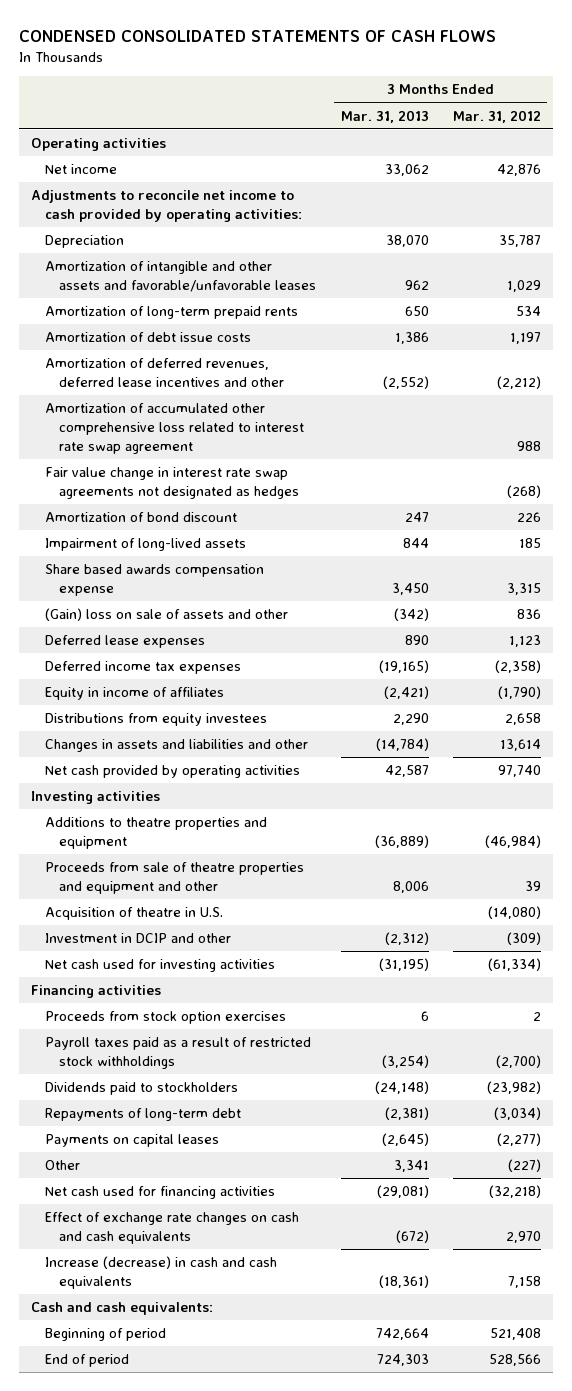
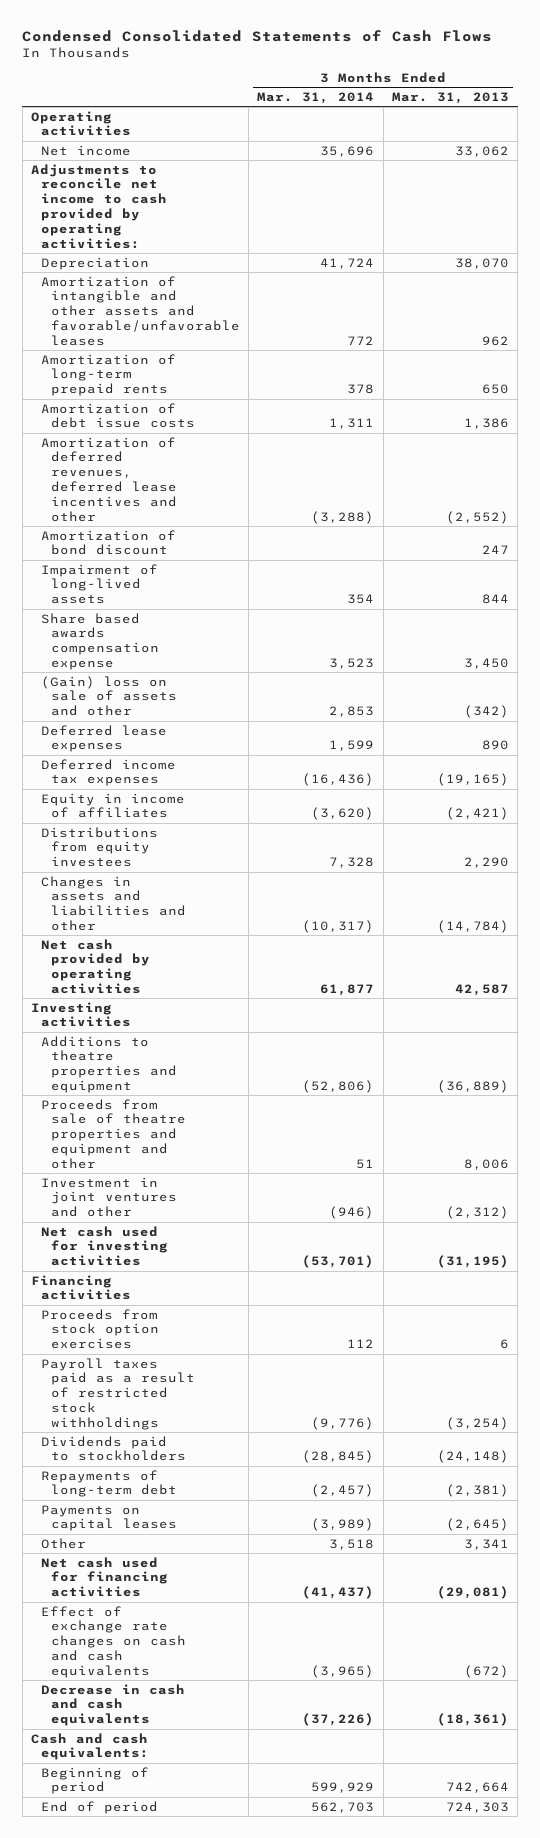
[18,29,496,42] CONDENSED CONSOLIDATED STATEMENTS OF CASH FLOWS -> [22,29,493,42] Condensed Consolidated Statements of Cash Flows
[453,109,542,123] Mar. 31, 2012 -> none
none -> [257,91,375,104] Mar. 31, 2014
[45,403,304,454] Amortization of accumulated other comprehensive loss related to interest rate swap agreement -> none
[45,467,299,500] Fair value change in interest rate swap agreements not designated as hedges -> none
[45,907,224,921] Acquisition of theatre in U.S. -> none
[45,933,232,944] Investment in DCIP and other -> [40,1176,177,1218] Investment in joint ventures and other
[45,1256,278,1290] Increase (decrease) in cash and cash equivalents -> [40,1683,185,1727] Decrease in cash and cash equivalents

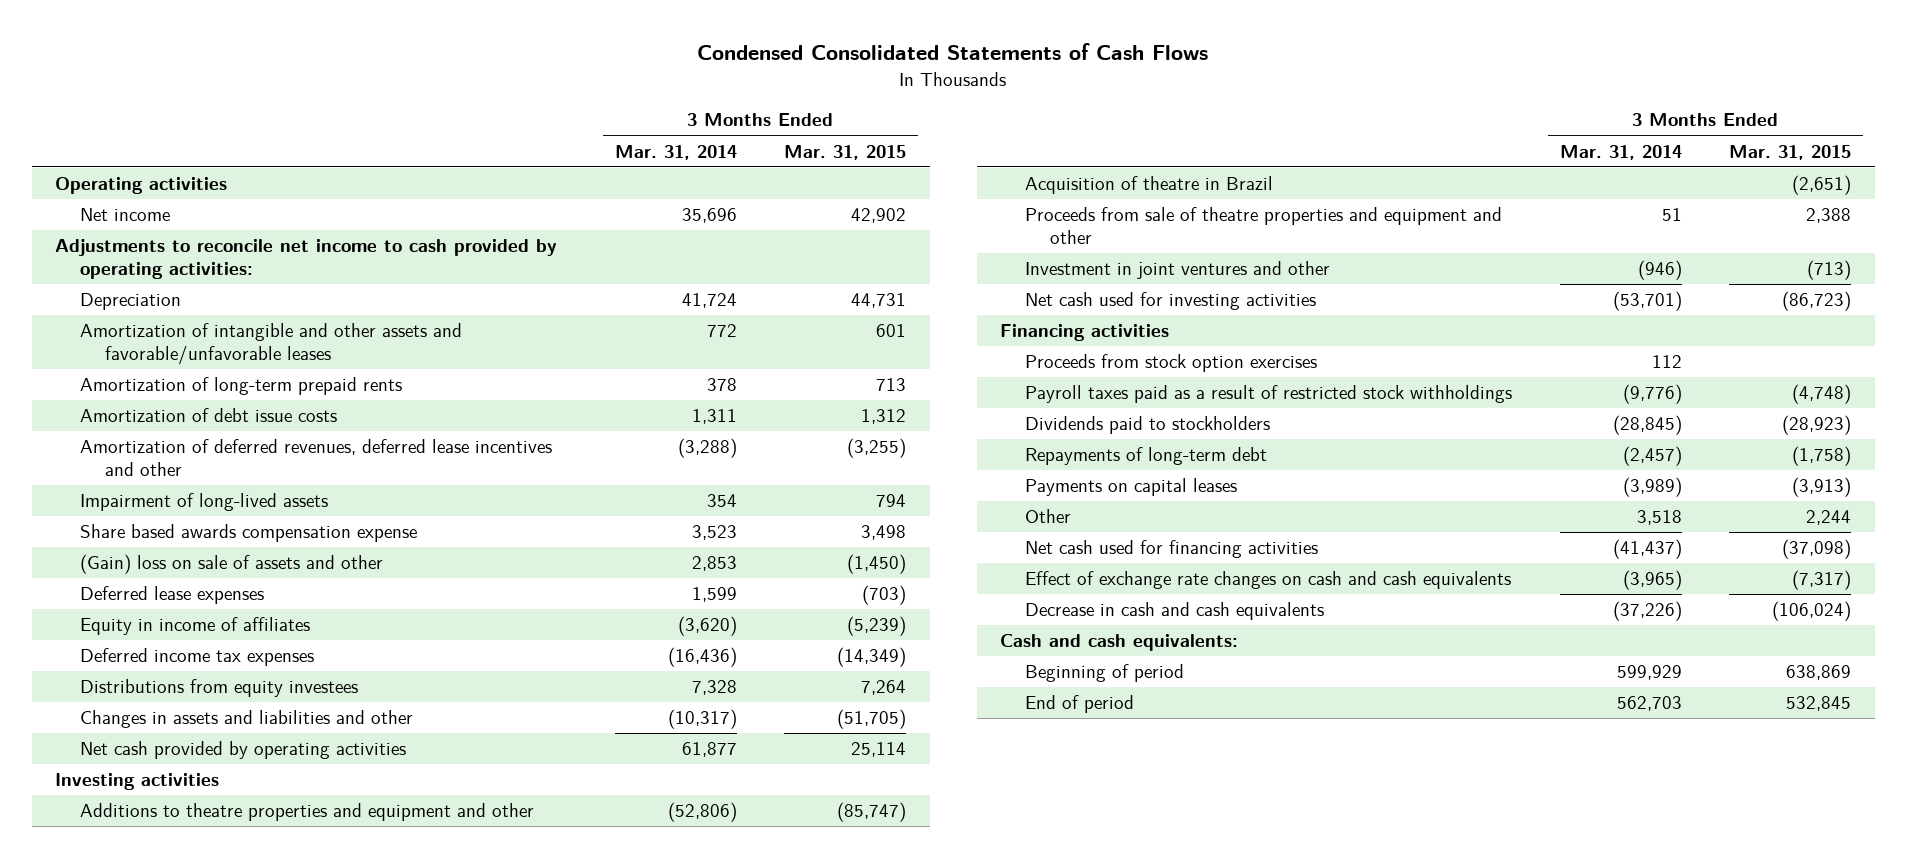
[391,91,509,104] Mar. 31, 2013 -> none
none -> [784,144,907,160] Mar. 31, 2015
[40,529,176,556] Amortization of bond discount -> none
[40,758,176,787] Deferred income tax expenses -> [80,648,315,667] Deferred income tax expenses
[40,1035,177,1094] Additions to theatre properties and equipment -> [80,803,535,822] Additions to theatre properties and equipment and other
none -> [1025,176,1274,195] Acquisition of theatre in Brazil

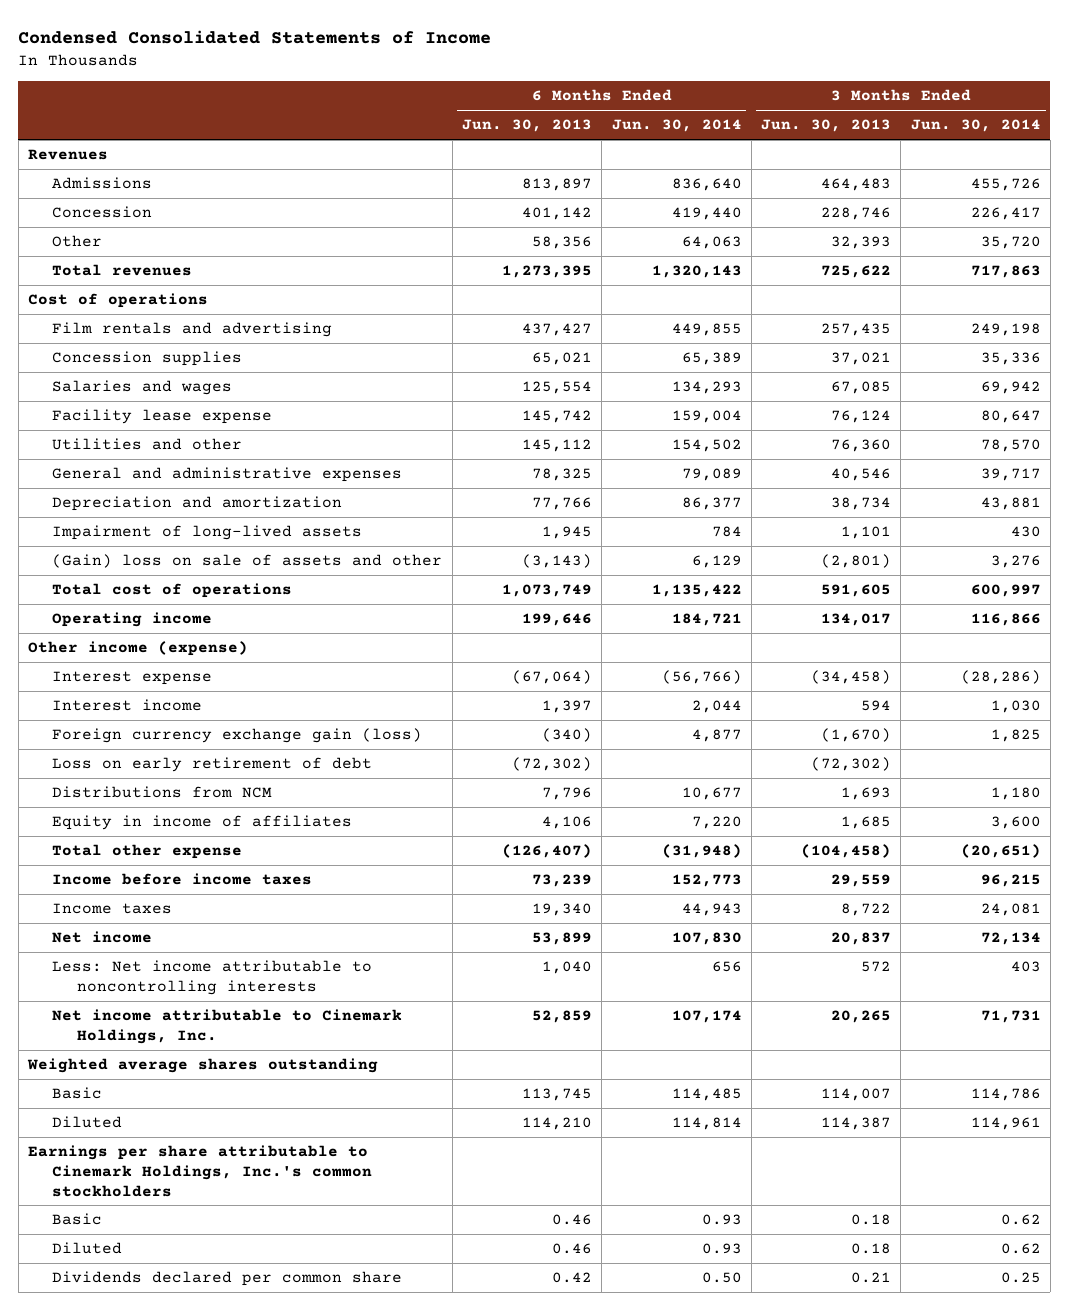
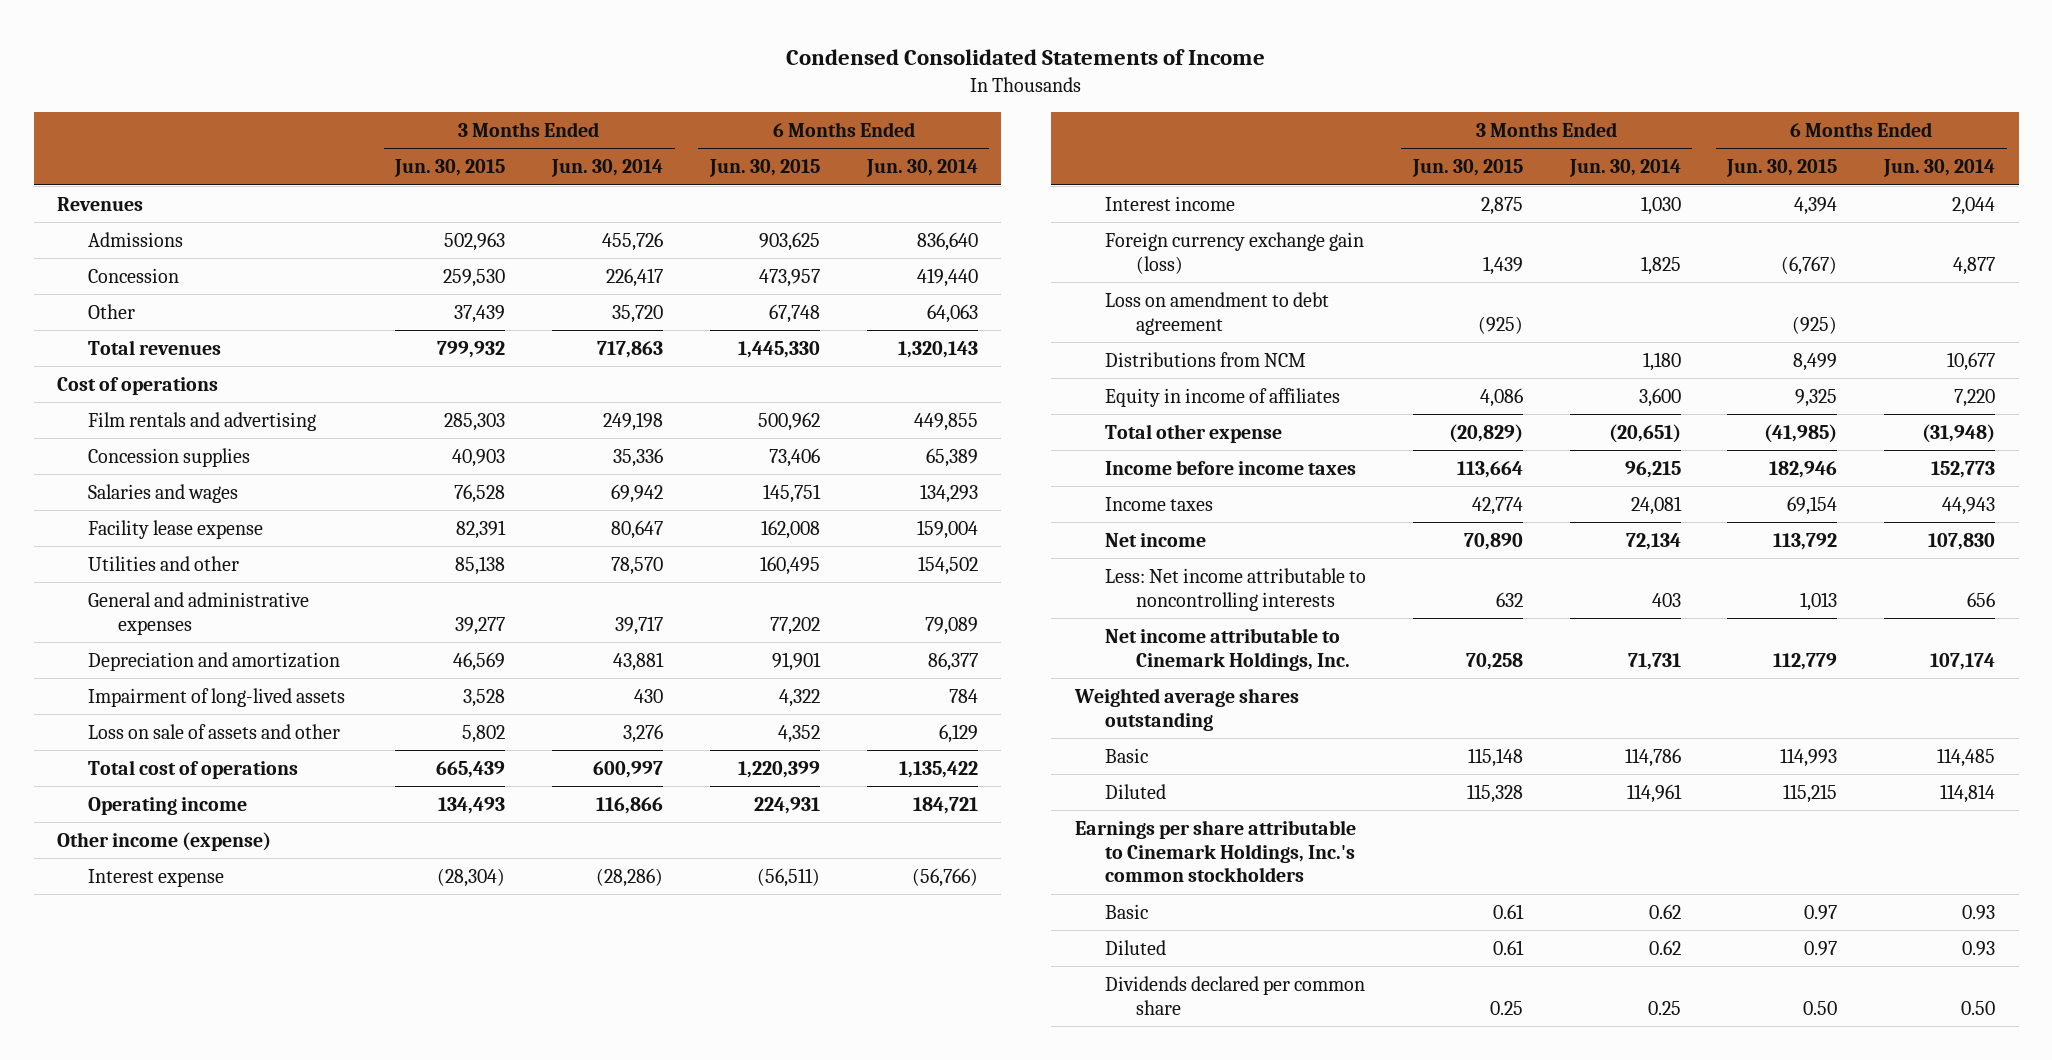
[461,119,592,133] Jun. 30, 2013 -> none
[761,119,892,133] Jun. 30, 2013 -> none
none -> [394,159,506,178] Jun. 30, 2015
none -> [708,159,820,178] Jun. 30, 2015
[52,554,443,569] (Gain) loss on sale of assets and other -> [87,724,340,740] Loss on sale of assets and other
[52,757,373,773] Loss on early retirement of debt -> none
none -> [1105,292,1330,335] Loss on amendment to debt agreement

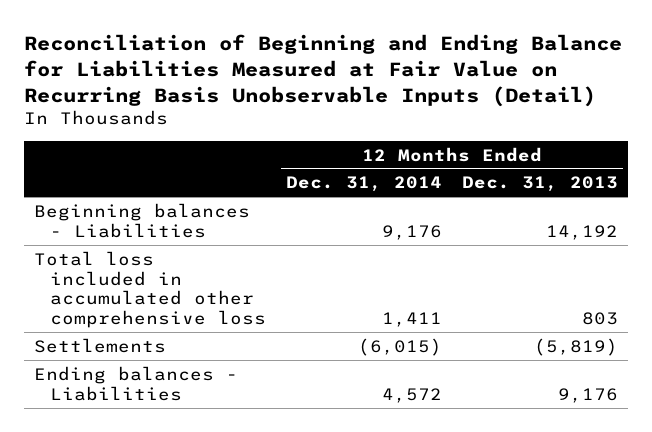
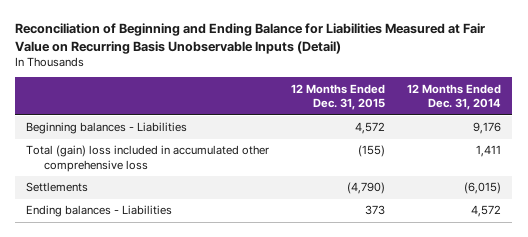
[461,176,618,193] Dec. 31, 2013 -> none
none -> [291,83,386,111] 12 Months Ended Dec. 31, 2015
[33,250,267,329] Total loss included in accumulated other comprehensive loss -> [26,145,270,172] Total (gain) loss included in accumulated other comprehensive loss

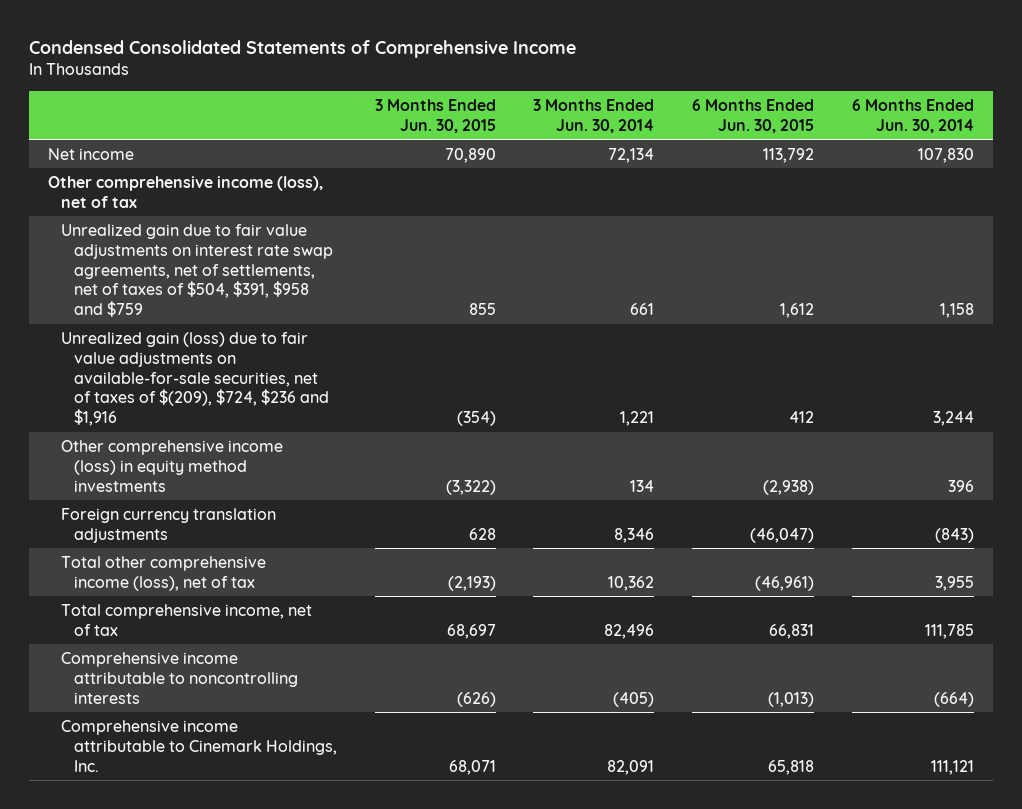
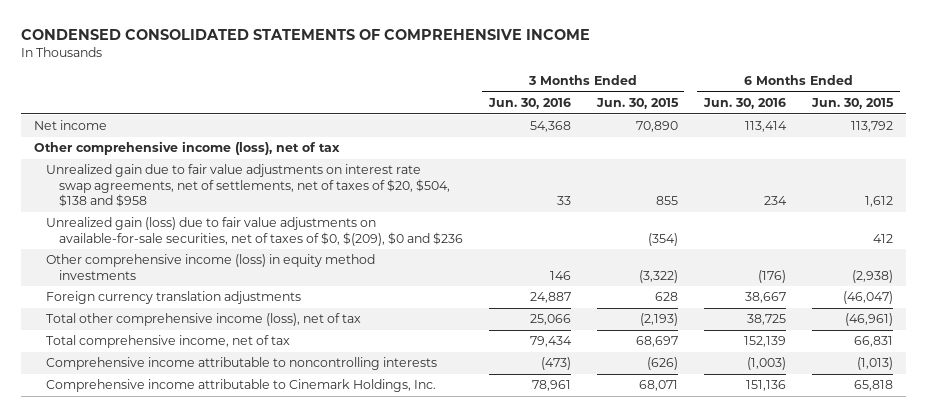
[29,39,577,58] Condensed Consolidated Statements of Comprehensive Income -> [20,29,590,41] CONDENSED CONSOLIDATED STATEMENTS OF COMPREHENSIVE INCOME
[533,98,655,133] 3 Months Ended Jun. 30, 2014 -> none
[852,98,975,133] 6 Months Ended Jun. 30, 2014 -> none
none -> [487,98,571,110] Jun. 30, 2016
none -> [702,98,786,110] Jun. 30, 2016
[60,223,333,318] Unrealized gain due to fair value adjustments on interest rate swap agreements, net of settlements, net of taxes of $504, $391, $958 and $759 -> [46,164,450,208] Unrealized gain due to fair value adjustments on interest rate swap agreements, net of settlements, net of taxes of $20, $504, $138 and $958
[60,331,329,427] Unrealized gain (loss) due to fair value adjustments on available-for-sale securities, net of taxes of $(209), $724, $236 and $1,916 -> [46,217,463,246] Unrealized gain (loss) due to fair value adjustments on available-for-sale securities, net of taxes of $0, $(209), $0 and $236

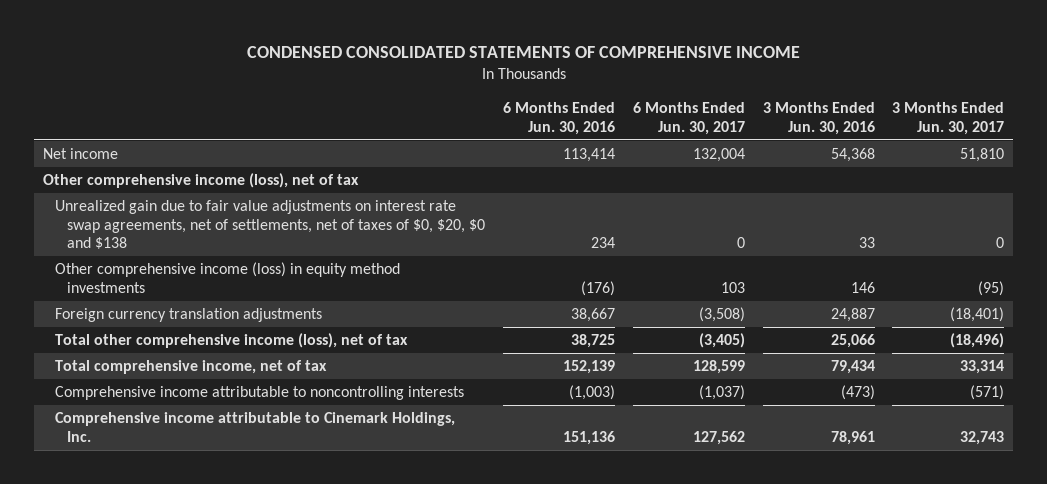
[595,98,679,110] Jun. 30, 2015 -> none
[811,98,895,110] Jun. 30, 2015 -> none
none -> [632,101,745,135] 6 Months Ended Jun. 30, 2017
none -> [892,101,1005,135] 3 Months Ended Jun. 30, 2017
[46,217,463,246] Unrealized gain (loss) due to fair value adjustments on available-for-sale securities, net of taxes of $0, $(209), $0 and $236 -> none
[46,164,450,208] Unrealized gain due to fair value adjustments on interest rate swap agreements, net of settlements, net of taxes of $20, $504, $138 and $958 -> [55,200,486,250] Unrealized gain due to fair value adjustments on interest rate swap agreements, net of settlements, net of taxes of $0, $20, $0 and $138

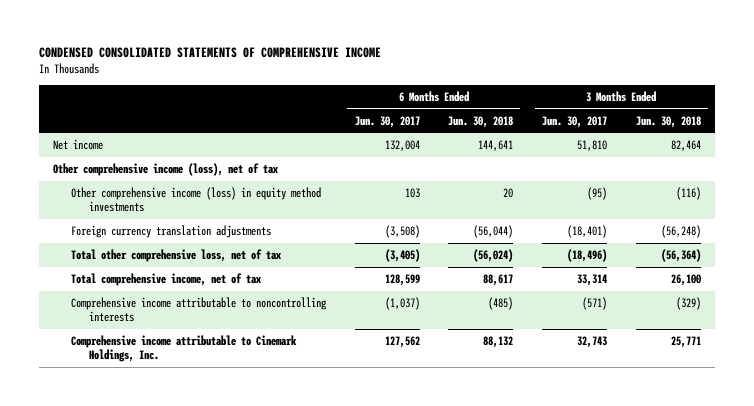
[503,101,616,135] 6 Months Ended Jun. 30, 2016 -> none
[762,101,875,135] 3 Months Ended Jun. 30, 2016 -> none
none -> [448,115,514,128] Jun. 30, 2018
none -> [635,115,701,128] Jun. 30, 2018
[55,200,486,250] Unrealized gain due to fair value adjustments on interest rate swap agreements, net of settlements, net of taxes of $0, $20, $0 and $138 -> none
[55,333,409,349] Total other comprehensive income (loss), net of tax -> [70,248,281,262] Total other comprehensive loss, net of tax

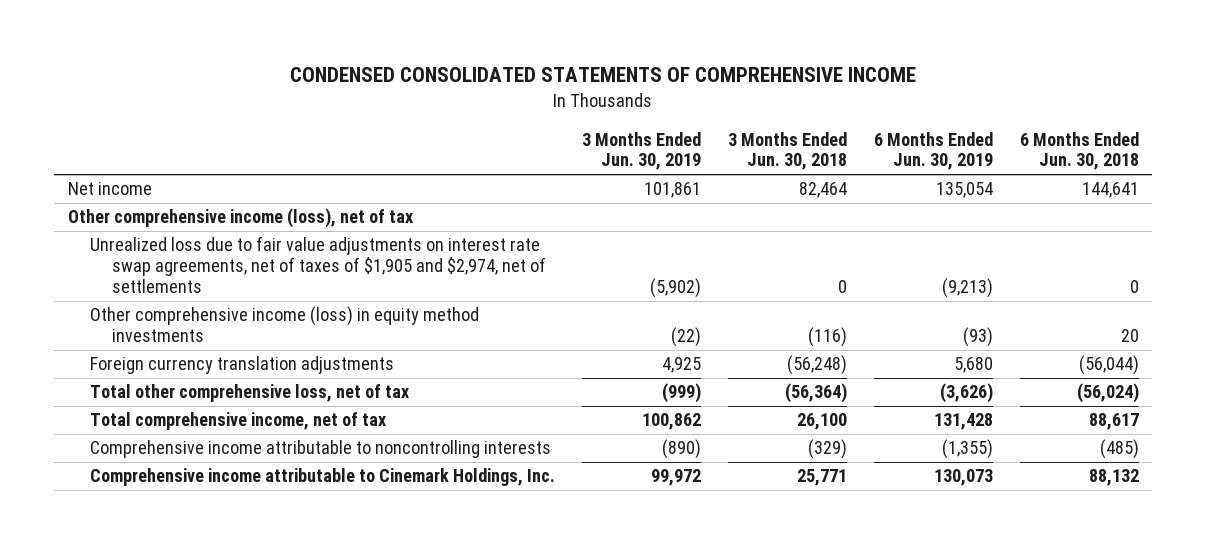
[354,115,420,128] Jun. 30, 2017 -> none
[541,115,607,128] Jun. 30, 2017 -> none
none -> [581,131,701,171] 3 Months Ended Jun. 30, 2019
none -> [873,131,993,171] 6 Months Ended Jun. 30, 2019
none -> [89,236,546,294] Unrealized loss due to fair value adjustments on interest rate swap agreements, net of taxes of $1,905 and $2,974, net of settlements

